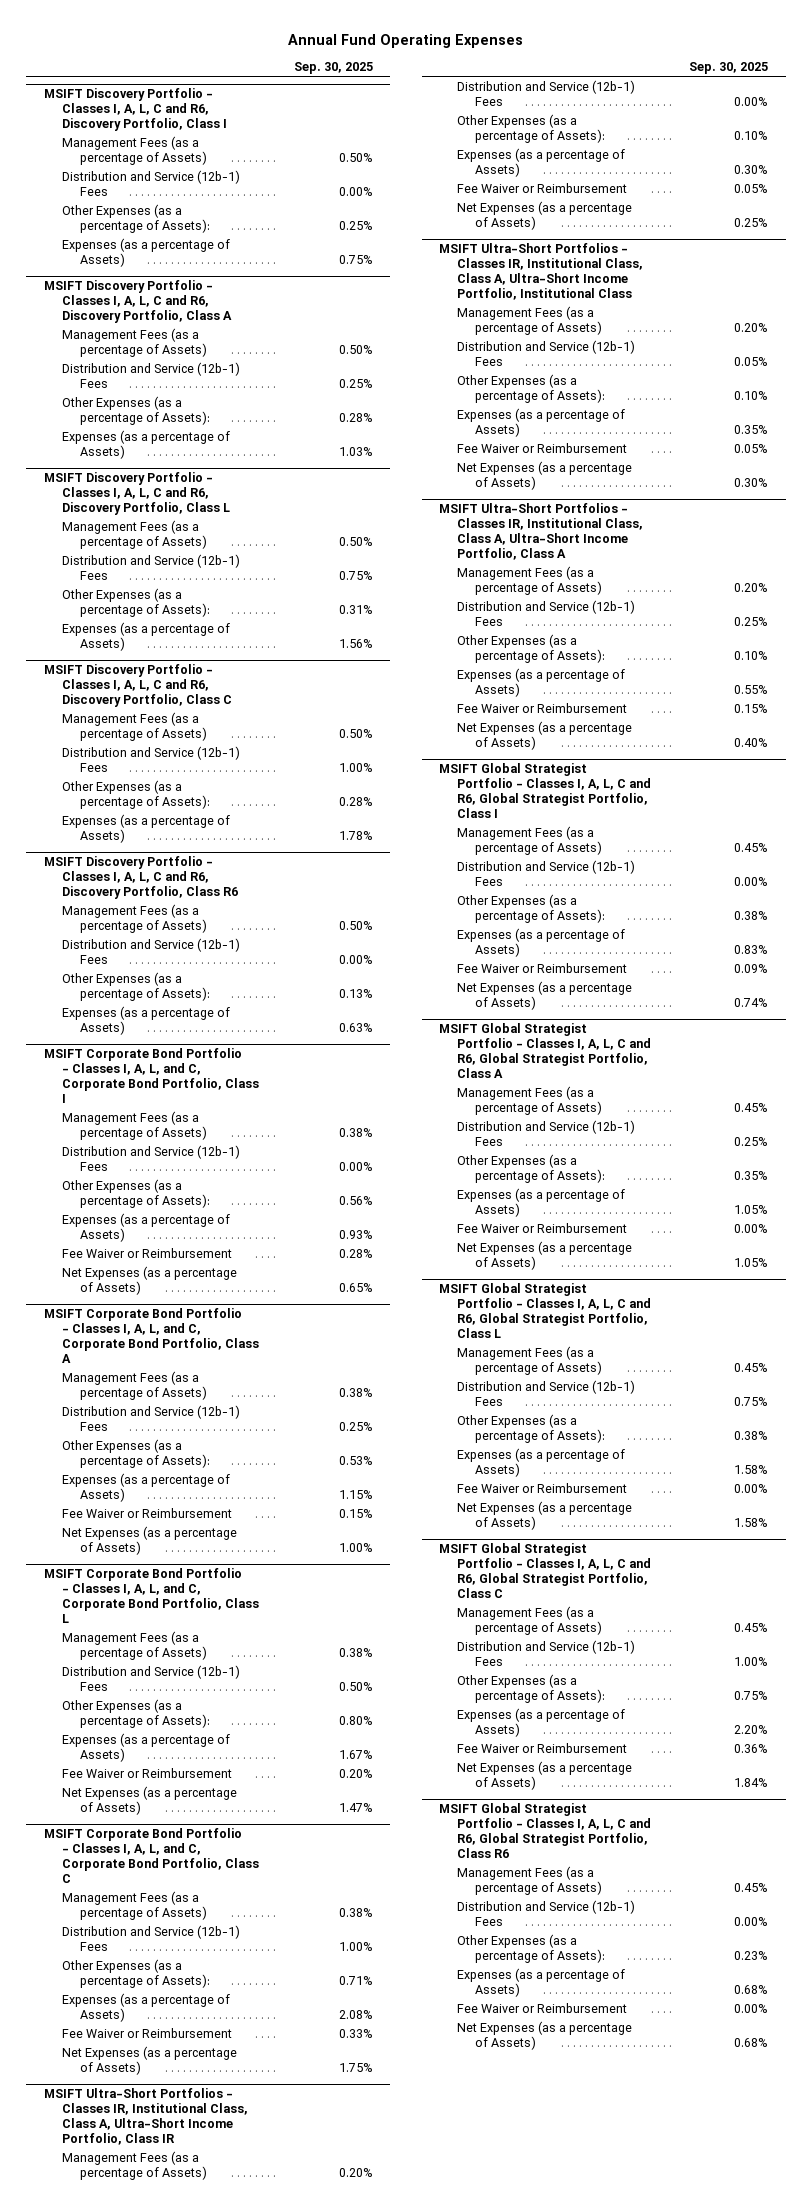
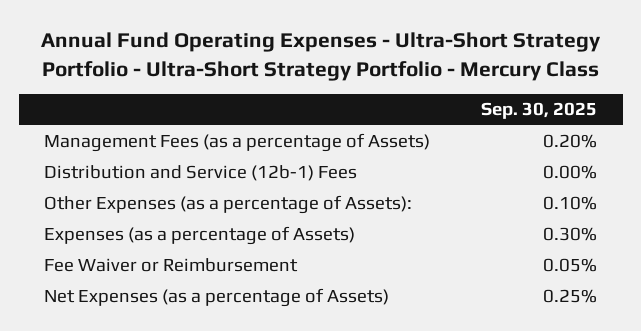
[287,34,523,49] Annual Fund Operating Expenses -> [40,32,601,81] Annual Fund Operating Expenses - Ultra-Short Strategy Portfolio - Ultra-Short Strategy Portfolio - Mercury Class
[43,88,227,131] MSIFT Discovery Portfolio - Classes I, A, L, C and R6, Discovery Portfolio, Class I -> none
[61,135,207,165] Management Fees (as a percentage of Assets) -> none
[61,169,240,196] Distribution and Service (12b-1) Fees -> none
[61,203,210,233] Other Expenses (as a percentage of Assets): -> none
[61,237,230,267] Expenses (as a percentage of Assets) -> none
[43,280,232,323] MSIFT Discovery Portfolio - Classes I, A, L, C and R6, Discovery Portfolio, Class A -> none
[61,327,207,357] Management Fees (as a percentage of Assets) -> none
[61,361,240,388] Distribution and Service (12b-1) Fees -> none
[61,395,210,425] Other Expenses (as a percentage of Assets): -> none
[61,429,230,459] Expenses (as a percentage of Assets) -> none
[43,472,230,515] MSIFT Discovery Portfolio - Classes I, A, L, C and R6, Discovery Portfolio, Class L -> none
[61,519,207,549] Management Fees (as a percentage of Assets) -> none
[61,553,240,580] Distribution and Service (12b-1) Fees -> none
[61,587,210,617] Other Expenses (as a percentage of Assets): -> none
[61,621,230,651] Expenses (as a percentage of Assets) -> none
[43,664,232,707] MSIFT Discovery Portfolio - Classes I, A, L, C and R6, Discovery Portfolio, Class C -> none
[61,711,207,741] Management Fees (as a percentage of Assets) -> none
[61,745,240,772] Distribution and Service (12b-1) Fees -> none
[61,779,210,809] Other Expenses (as a percentage of Assets): -> none
[61,813,230,843] Expenses (as a percentage of Assets) -> none
[43,856,238,899] MSIFT Discovery Portfolio - Classes I, A, L, C and R6, Discovery Portfolio, Class R6 -> none
[61,903,207,933] Management Fees (as a percentage of Assets) -> none
[61,937,240,964] Distribution and Service (12b-1) Fees -> none
[61,971,210,1001] Other Expenses (as a percentage of Assets): -> none
[61,1005,230,1035] Expenses (as a percentage of Assets) -> none
[43,1048,259,1103] MSIFT Corporate Bond Portfolio - Classes I, A, L, and C, Corporate Bond Portfolio, Class I -> none
[61,1110,207,1140] Management Fees (as a percentage of Assets) -> none
[61,1144,240,1171] Distribution and Service (12b-1) Fees -> none
[61,1178,210,1208] Other Expenses (as a percentage of Assets): -> none
[61,1212,230,1242] Expenses (as a percentage of Assets) -> none
[61,1247,232,1258] Fee Waiver or Reimbursement -> none
[61,1265,237,1295] Net Expenses (as a percentage of Assets) -> none
[43,1308,259,1363] MSIFT Corporate Bond Portfolio - Classes I, A, L, and C, Corporate Bond Portfolio, Class A -> none
[61,1370,207,1400] Management Fees (as a percentage of Assets) -> none
[61,1404,240,1431] Distribution and Service (12b-1) Fees -> none
[61,1438,210,1468] Other Expenses (as a percentage of Assets): -> none
[61,1472,230,1502] Expenses (as a percentage of Assets) -> none
[61,1507,232,1518] Fee Waiver or Reimbursement -> none
[61,1525,237,1555] Net Expenses (as a percentage of Assets) -> none
[43,1568,259,1623] MSIFT Corporate Bond Portfolio - Classes I, A, L, and C, Corporate Bond Portfolio, Class L -> none
[61,1630,207,1660] Management Fees (as a percentage of Assets) -> none
[61,1664,240,1691] Distribution and Service (12b-1) Fees -> none
[61,1698,210,1728] Other Expenses (as a percentage of Assets): -> none
[61,1732,230,1762] Expenses (as a percentage of Assets) -> none
[61,1767,232,1778] Fee Waiver or Reimbursement -> none
[61,1785,237,1815] Net Expenses (as a percentage of Assets) -> none
[43,1828,259,1883] MSIFT Corporate Bond Portfolio - Classes I, A, L, and C, Corporate Bond Portfolio, Class C -> none
[61,1890,207,1920] Management Fees (as a percentage of Assets) -> none
[61,1924,240,1951] Distribution and Service (12b-1) Fees -> none
[61,1958,210,1988] Other Expenses (as a percentage of Assets): -> none
[61,1992,230,2022] Expenses (as a percentage of Assets) -> none
[61,2027,232,2038] Fee Waiver or Reimbursement -> none
[61,2045,237,2075] Net Expenses (as a percentage of Assets) -> none
[43,2088,248,2145] MSIFT Ultra-Short Portfolios - Classes IR, Institutional Class, Class A, Ultra-Short Income Portfolio, Class IR -> none
[439,243,644,300] MSIFT Ultra-Short Portfolios - Classes IR, Institutional Class, Class A, Ultra-Short Income Portfolio, Institutional Class -> none
[457,305,603,335] Management Fees (as a percentage of Assets) -> none
[457,339,636,366] Distribution and Service (12b-1) Fees -> none
[457,373,606,403] Other Expenses (as a percentage of Assets): -> none
[457,407,626,437] Expenses (as a percentage of Assets) -> none
[457,442,628,453] Fee Waiver or Reimbursement -> none
[457,460,633,490] Net Expenses (as a percentage of Assets) -> none
[439,503,644,560] MSIFT Ultra-Short Portfolios - Classes IR, Institutional Class, Class A, Ultra-Short Income Portfolio, Class A -> none
[457,565,603,595] Management Fees (as a percentage of Assets) -> none
[457,599,636,626] Distribution and Service (12b-1) Fees -> none
[457,633,606,663] Other Expenses (as a percentage of Assets): -> none
[457,667,626,697] Expenses (as a percentage of Assets) -> none
[457,702,628,713] Fee Waiver or Reimbursement -> none
[457,720,633,750] Net Expenses (as a percentage of Assets) -> none
[439,763,652,818] MSIFT Global Strategist Portfolio - Classes I, A, L, C and R6, Global Strategist Portfolio, Class I -> none
[457,825,603,855] Management Fees (as a percentage of Assets) -> none
[457,859,636,886] Distribution and Service (12b-1) Fees -> none
[457,893,606,923] Other Expenses (as a percentage of Assets): -> none
[457,927,626,957] Expenses (as a percentage of Assets) -> none
[457,962,628,973] Fee Waiver or Reimbursement -> none
[457,980,633,1010] Net Expenses (as a percentage of Assets) -> none
[439,1023,652,1078] MSIFT Global Strategist Portfolio - Classes I, A, L, C and R6, Global Strategist Portfolio, Class A -> none
[457,1085,603,1115] Management Fees (as a percentage of Assets) -> none
[457,1119,636,1146] Distribution and Service (12b-1) Fees -> none
[457,1153,606,1183] Other Expenses (as a percentage of Assets): -> none
[457,1187,626,1217] Expenses (as a percentage of Assets) -> none
[457,1222,628,1233] Fee Waiver or Reimbursement -> none
[457,1240,633,1270] Net Expenses (as a percentage of Assets) -> none
[439,1283,652,1338] MSIFT Global Strategist Portfolio - Classes I, A, L, C and R6, Global Strategist Portfolio, Class L -> none
[457,1345,603,1375] Management Fees (as a percentage of Assets) -> none
[457,1379,636,1406] Distribution and Service (12b-1) Fees -> none
[457,1413,606,1443] Other Expenses (as a percentage of Assets): -> none
[457,1447,626,1477] Expenses (as a percentage of Assets) -> none
[457,1482,628,1493] Fee Waiver or Reimbursement -> none
[457,1500,633,1530] Net Expenses (as a percentage of Assets) -> none
[439,1543,652,1598] MSIFT Global Strategist Portfolio - Classes I, A, L, C and R6, Global Strategist Portfolio, Class C -> none
[457,1605,603,1635] Management Fees (as a percentage of Assets) -> none
[457,1639,636,1666] Distribution and Service (12b-1) Fees -> none
[457,1673,606,1703] Other Expenses (as a percentage of Assets): -> none
[457,1707,626,1737] Expenses (as a percentage of Assets) -> none
[457,1742,628,1753] Fee Waiver or Reimbursement -> none
[457,1760,633,1790] Net Expenses (as a percentage of Assets) -> none
[439,1803,652,1858] MSIFT Global Strategist Portfolio - Classes I, A, L, C and R6, Global Strategist Portfolio, Class R6 -> none
[457,1865,603,1895] Management Fees (as a percentage of Assets) -> none
[457,1899,636,1926] Distribution and Service (12b-1) Fees -> none
[457,1933,606,1963] Other Expenses (as a percentage of Assets): -> none
[457,1967,626,1997] Expenses (as a percentage of Assets) -> none
[457,2002,628,2013] Fee Waiver or Reimbursement -> none
[457,2020,633,2050] Net Expenses (as a percentage of Assets) -> none

